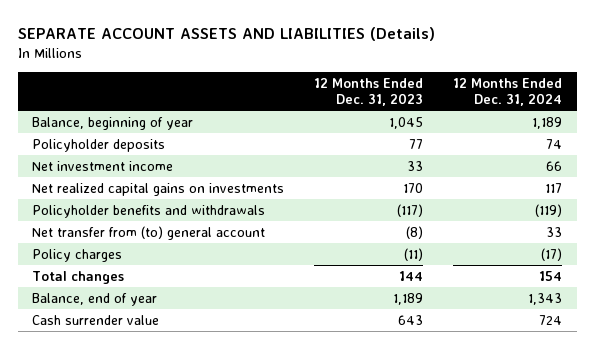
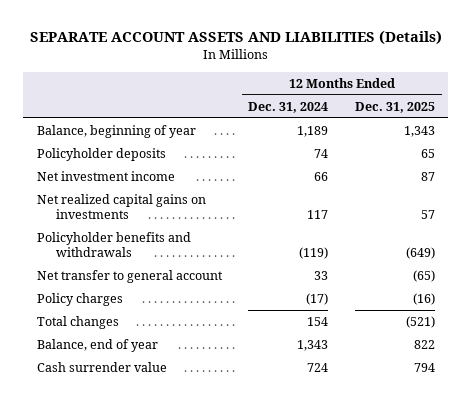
[314,77,424,107] 12 Months Ended Dec. 31, 2023 -> none
none -> [354,101,435,113] Dec. 31, 2025
[32,225,266,240] Net transfer from (to) general account -> [36,269,223,283] Net transfer to general account

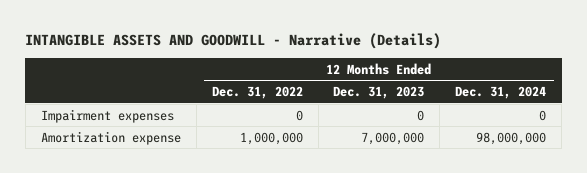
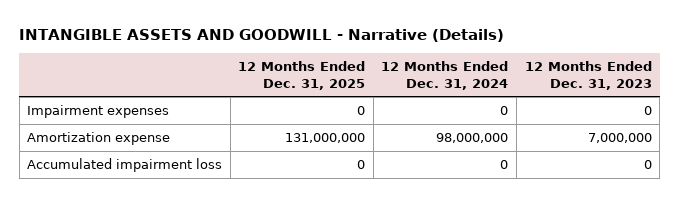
[211,86,303,100] Dec. 31, 2022 -> none
none -> [238,61,366,90] 12 Months Ended Dec. 31, 2025
none -> [27,158,223,173] Accumulated impairment loss

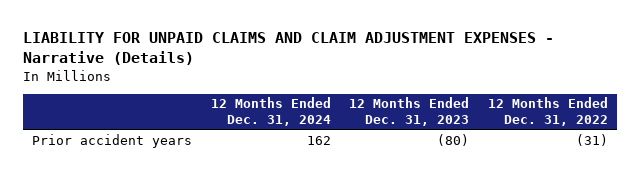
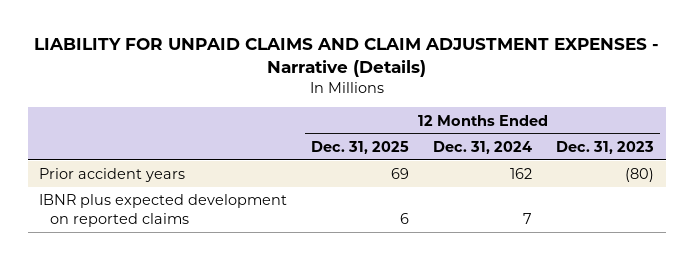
[487,97,608,127] 12 Months Ended Dec. 31, 2022 -> none
none -> [311,140,410,154] Dec. 31, 2025
none -> [39,194,288,228] IBNR plus expected development on reported claims

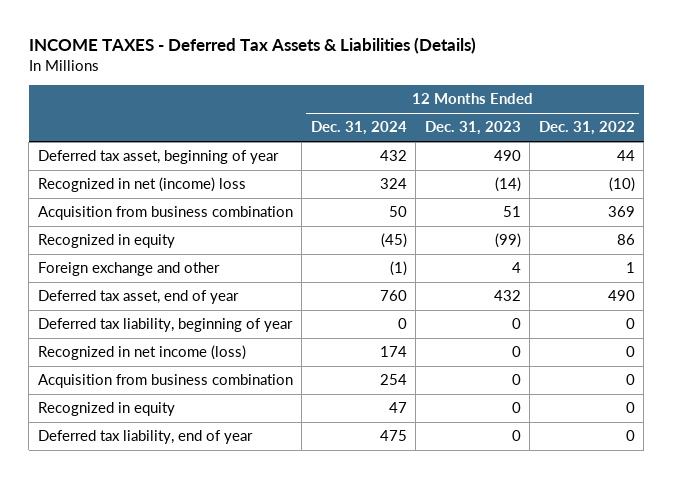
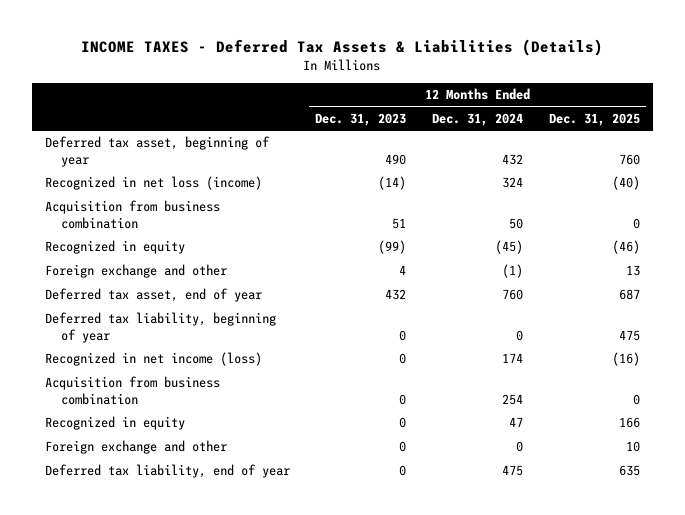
[538,121,635,136] Dec. 31, 2022 -> none
none -> [548,112,640,126] Dec. 31, 2025
[37,177,246,193] Recognized in net (income) loss -> [44,176,262,191] Recognized in net loss (income)
none -> [44,440,227,455] Foreign exchange and other

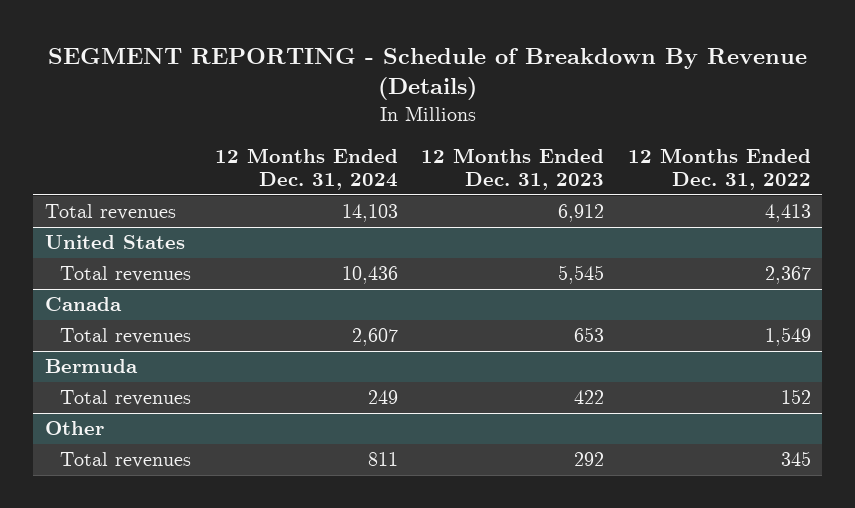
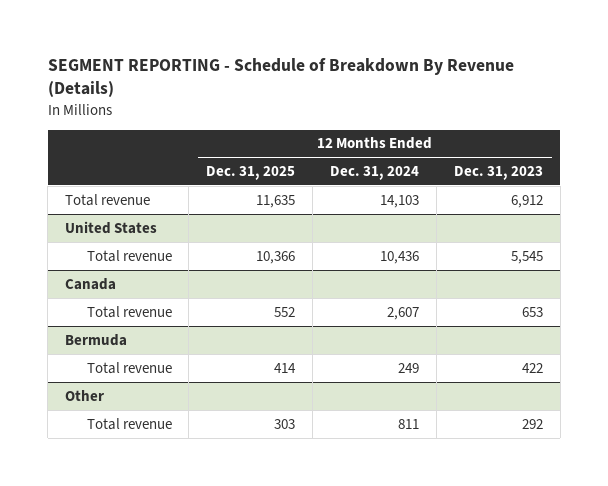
[627,148,811,191] 12 Months Ended Dec. 31, 2022 -> none
none -> [206,165,296,180] Dec. 31, 2025
[44,204,176,221] Total revenues -> [65,193,151,206] Total revenue
[60,266,192,283] Total revenues -> [86,249,172,262] Total revenue
[60,328,192,345] Total revenues -> [86,305,172,318] Total revenue
[60,390,192,407] Total revenues -> [86,361,172,374] Total revenue
[60,452,192,469] Total revenues -> [86,417,172,430] Total revenue

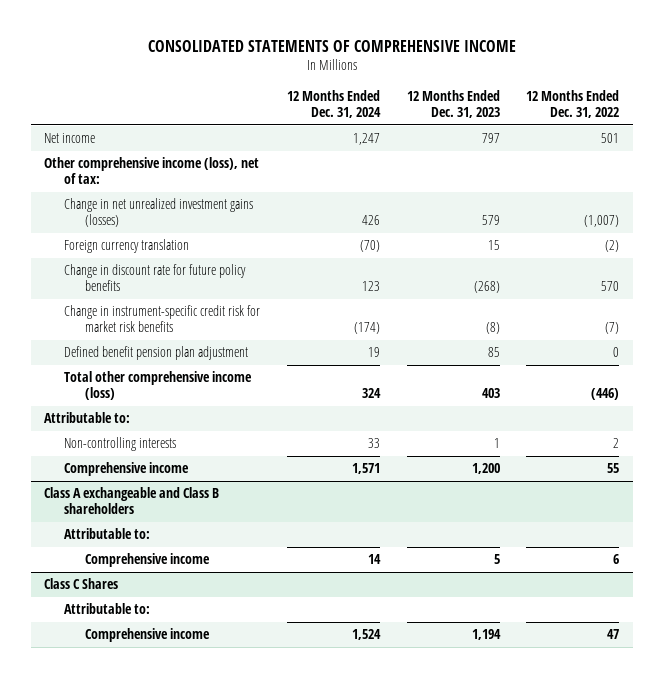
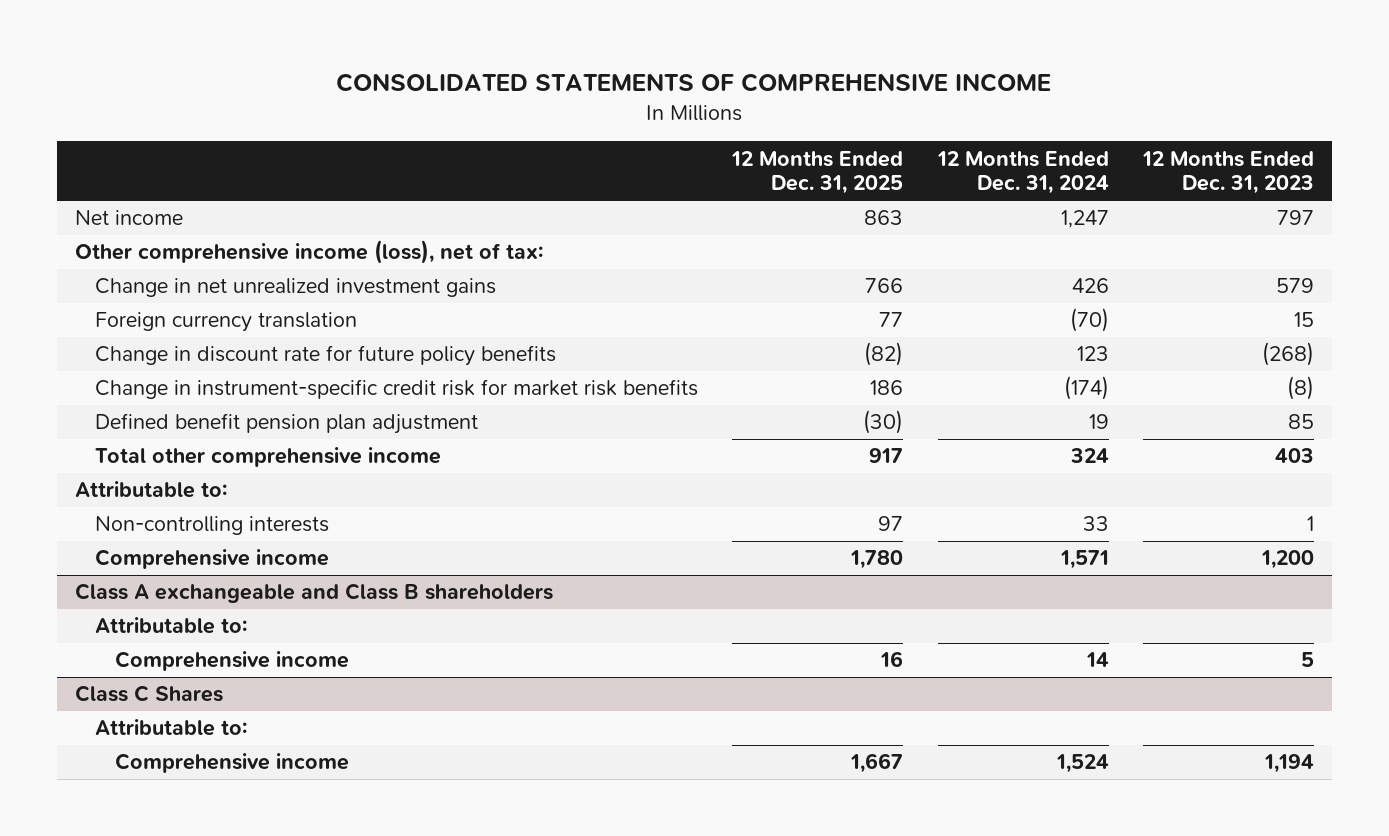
[526,89,620,118] 12 Months Ended Dec. 31, 2022 -> none
none -> [731,150,904,195] 12 Months Ended Dec. 31, 2025
[64,198,254,228] Change in net unrealized investment gains (losses) -> [94,278,496,298] Change in net unrealized investment gains
[64,371,253,401] Total other comprehensive income (loss) -> [94,447,441,468] Total other comprehensive income

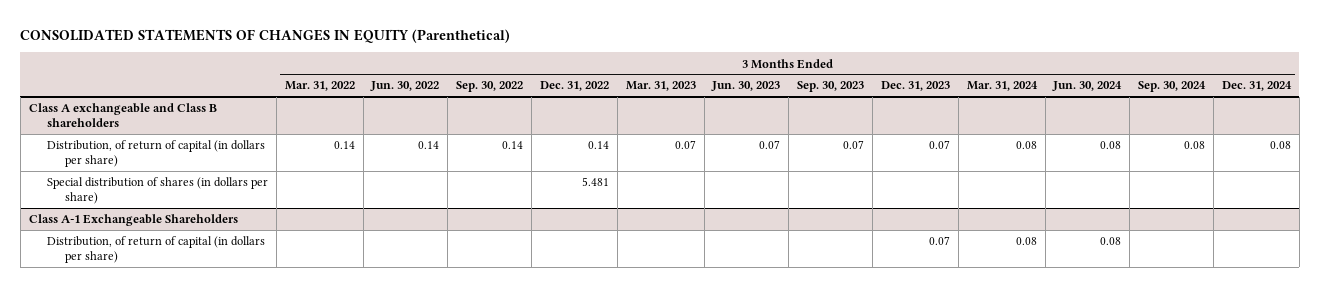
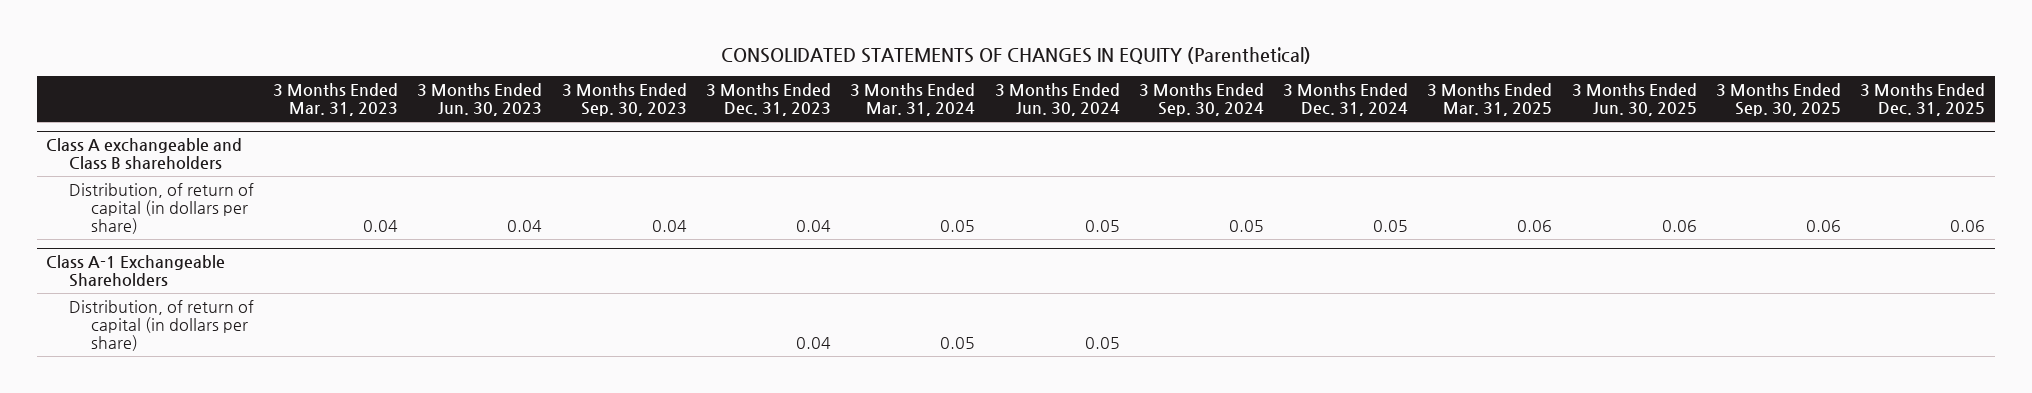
[284,81,355,92] Mar. 31, 2022 -> none
[370,81,440,92] Jun. 30, 2022 -> none
[456,81,524,93] Sep. 30, 2022 -> none
[539,81,609,92] Dec. 31, 2022 -> none
none -> [1427,82,1553,117] 3 Months Ended Mar. 31, 2025
none -> [1571,82,1697,117] 3 Months Ended Jun. 30, 2025
none -> [1715,82,1841,117] 3 Months Ended Sep. 30, 2025
none -> [1860,82,1986,117] 3 Months Ended Dec. 31, 2025
[46,177,268,204] Special distribution of shares (in dollars per share) -> none
[674,140,696,150] 0.07 -> [363,220,399,233] 0.04
[759,140,781,150] 0.07 -> [507,220,543,233] 0.04
[843,140,865,150] 0.07 -> [651,220,687,233] 0.04
[928,140,950,150] 0.07 -> [795,220,831,233] 0.04
[1015,141,1037,150] 0.08 -> [940,220,976,233] 0.05
[1100,141,1122,150] 0.08 -> [1084,220,1120,233] 0.05
[1184,141,1206,150] 0.08 -> [1228,220,1264,233] 0.05
[1269,141,1291,150] 0.08 -> [1373,220,1409,233] 0.05
[928,236,950,246] 0.07 -> [795,337,831,350] 0.04
[1015,237,1037,246] 0.08 -> [940,337,976,350] 0.05
[1100,237,1122,246] 0.08 -> [1084,337,1120,350] 0.05

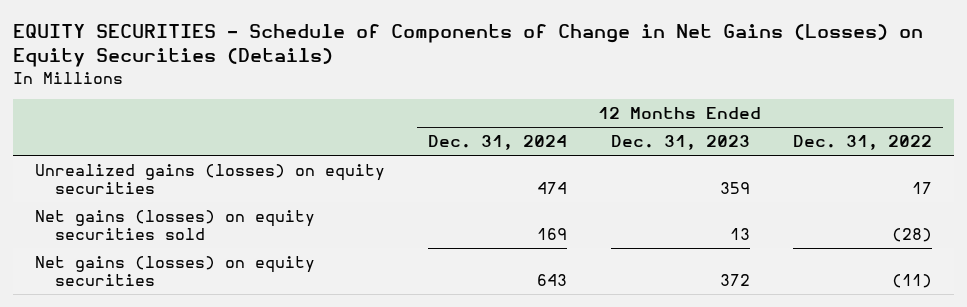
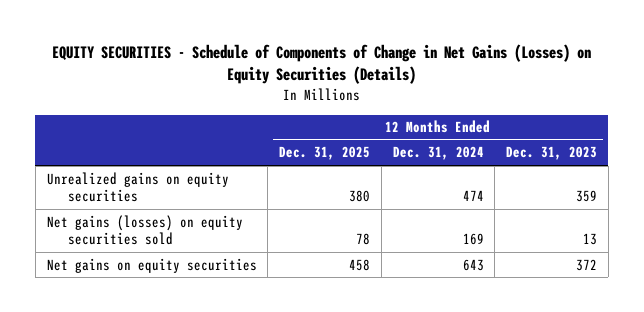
[792,135,932,151] Dec. 31, 2022 -> none
none -> [279,146,371,161] Dec. 31, 2025
[34,163,385,195] Unrealized gains (losses) on equity securities -> [46,171,229,203] Unrealized gains on equity securities
[34,255,315,287] Net gains (losses) on equity securities -> [46,257,257,273] Net gains on equity securities

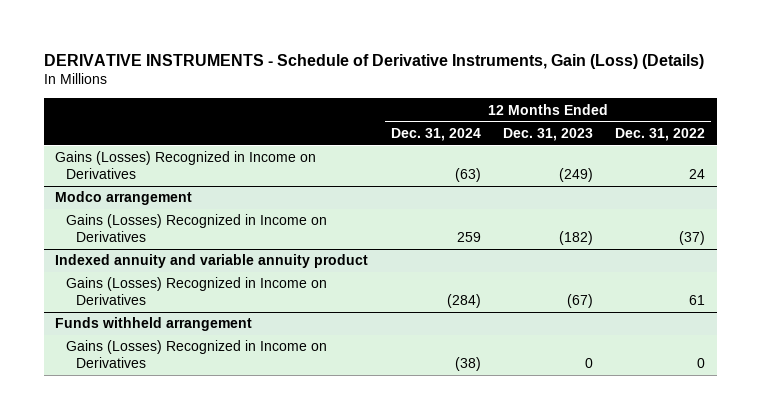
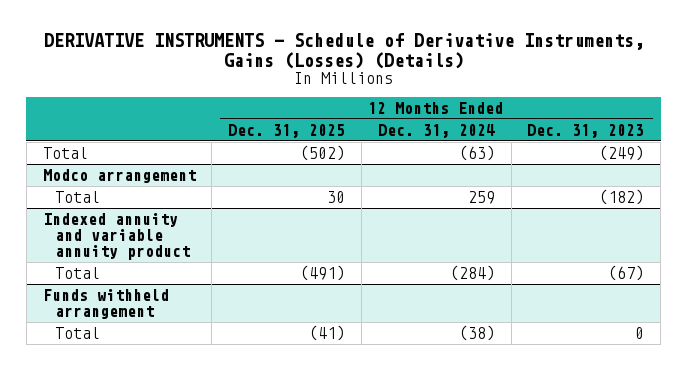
[43,53,704,69] DERIVATIVE INSTRUMENTS - Schedule of Derivative Instruments, Gain (Loss) (Details) -> [43,32,644,69] DERIVATIVE INSTRUMENTS - Schedule of Derivative Instruments, Gains (Losses) (Details)
[615,128,706,142] Dec. 31, 2022 -> none
none -> [228,123,346,138] Dec. 31, 2025
[55,151,317,180] Gains (Losses) Recognized in Income on Derivatives -> [42,146,88,159] Total
[65,214,327,243] Gains (Losses) Recognized in Income on Derivatives -> [54,190,100,203] Total
[65,277,327,306] Gains (Losses) Recognized in Income on Derivatives -> [54,266,100,279] Total
[65,340,327,369] Gains (Losses) Recognized in Income on Derivatives -> [54,326,100,339] Total

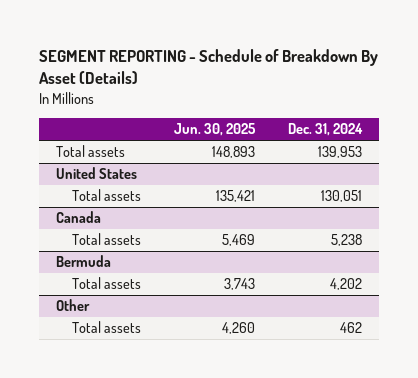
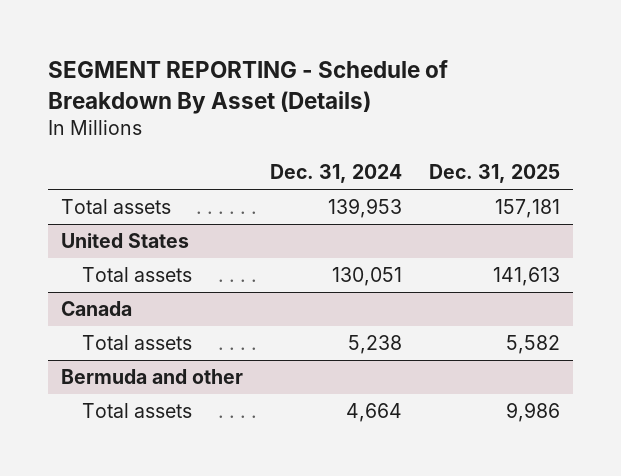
[173,123,256,137] Jun. 30, 2025 -> none
none -> [428,164,560,184] Dec. 31, 2025
[55,255,111,268] Bermuda -> none
[55,299,90,312] Other -> none
[71,321,141,334] Total assets -> none
none -> [61,369,244,385] Bermuda and other
[330,278,363,291] 4,202 -> [345,403,402,423] 4,664

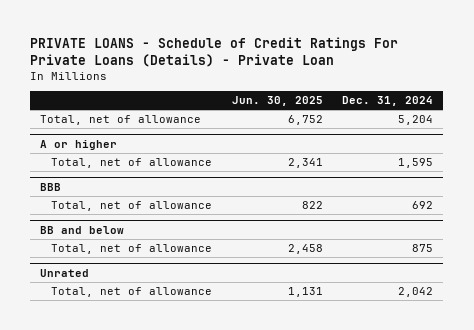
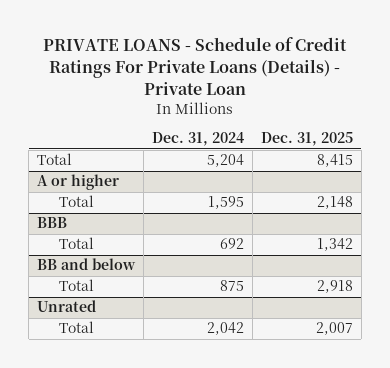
[231,96,323,107] Jun. 30, 2025 -> none
none -> [260,132,353,147] Dec. 31, 2025
[40,115,202,126] Total, net of allowance -> [37,153,73,166] Total
[50,158,212,169] Total, net of allowance -> [58,195,94,208] Total
[50,201,212,212] Total, net of allowance -> [58,237,94,250] Total
[50,244,212,255] Total, net of allowance -> [58,279,94,292] Total
[50,287,212,298] Total, net of allowance -> [58,321,94,334] Total

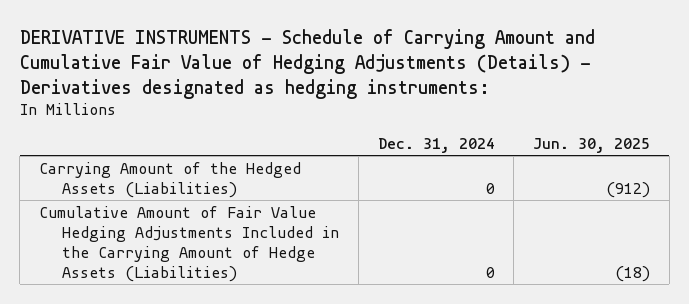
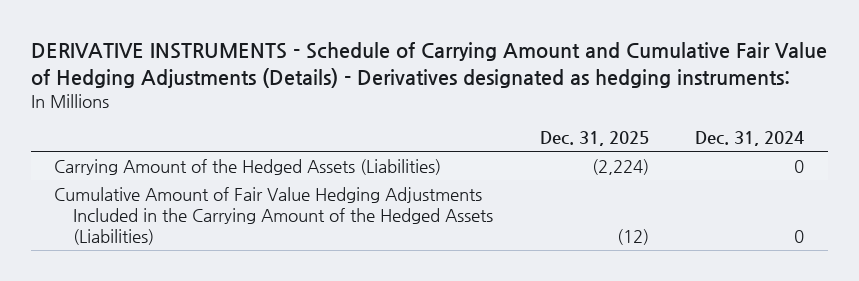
[532,137,650,153] Jun. 30, 2025 -> none
none -> [539,131,649,147] Dec. 31, 2025
[38,205,340,282] Cumulative Amount of Fair Value Hedging Adjustments Included in the Carrying Amount of Hedge Assets (Liabilities) -> [54,186,493,246] Cumulative Amount of Fair Value Hedging Adjustments Included in the Carrying Amount of the Hedged Assets (Liabilities)

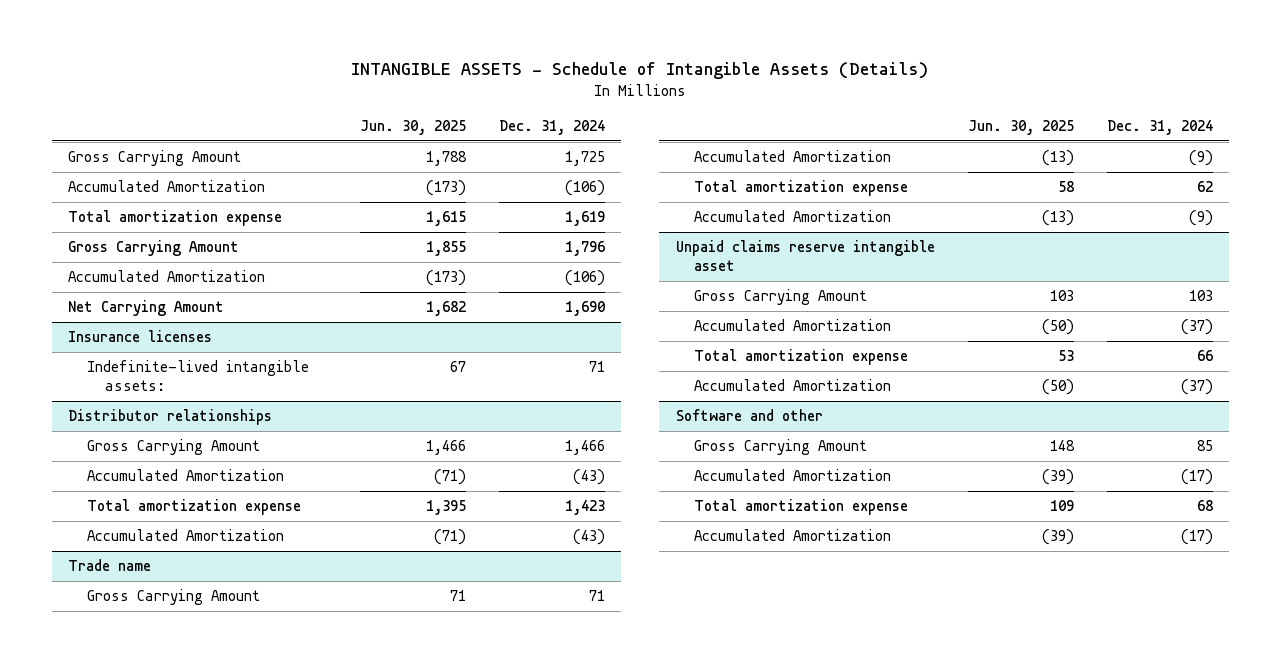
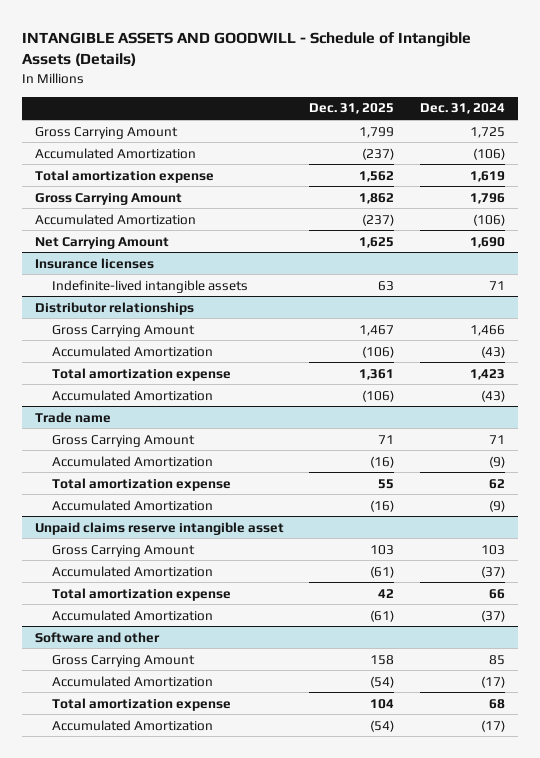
[351,62,929,80] INTANGIBLE ASSETS - Schedule of Intangible Assets (Details) -> [22,32,472,67] INTANGIBLE ASSETS AND GOODWILL - Schedule of Intangible Assets (Details)
[360,120,467,136] Jun. 30, 2025 -> none
none -> [309,103,395,115] Dec. 31, 2025
[86,360,309,392] Indefinite-lived intangible assets: -> [51,279,248,293] Indefinite-lived intangible assets

